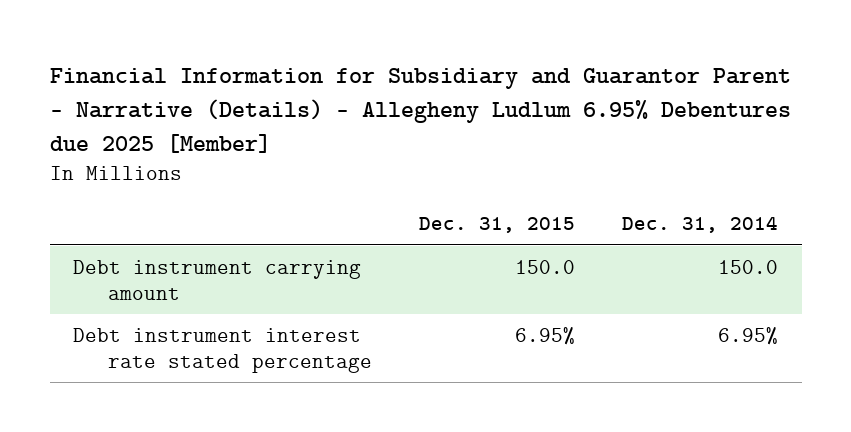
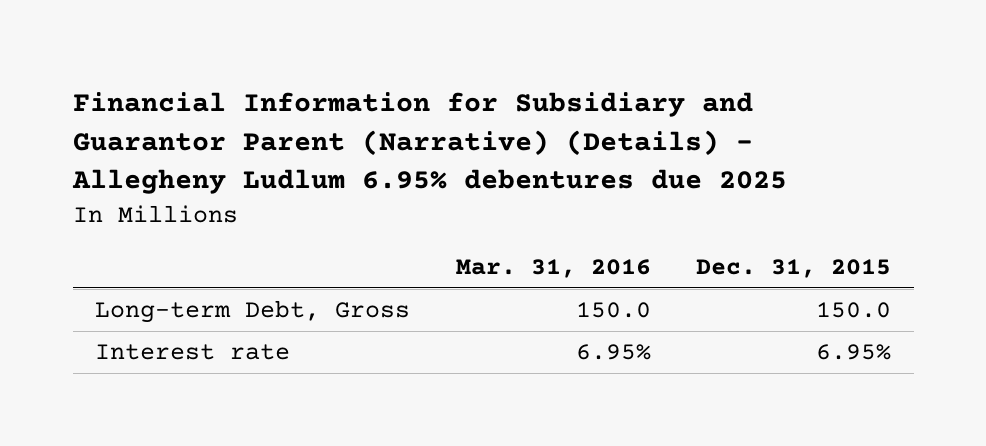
[49,68,791,153] Financial Information for Subsidiary and Guarantor Parent - Narrative (Details) - Allegheny Ludlum 6.95% Debentures due 2025 [Member] -> [71,92,787,195] Financial Information for Subsidiary and Guarantor Parent (Narrative) (Details) - Allegheny Ludlum 6.95% debentures due 2025
[622,216,779,234] Dec. 31, 2014 -> none
none -> [455,259,651,279] Mar. 31, 2016
[73,260,362,300] Debt instrument carrying amount -> [95,299,411,323] Long-term Debt, Gross
[73,328,372,373] Debt instrument interest rate stated percentage -> [95,343,291,360] Interest rate

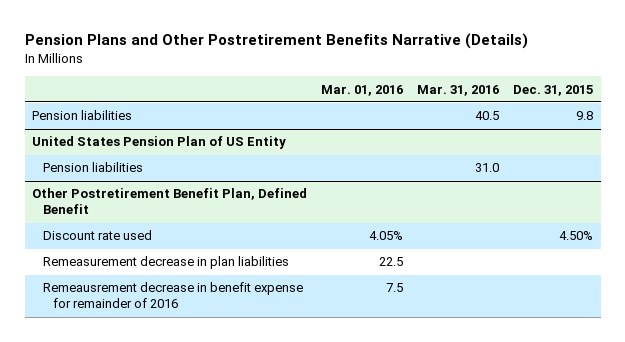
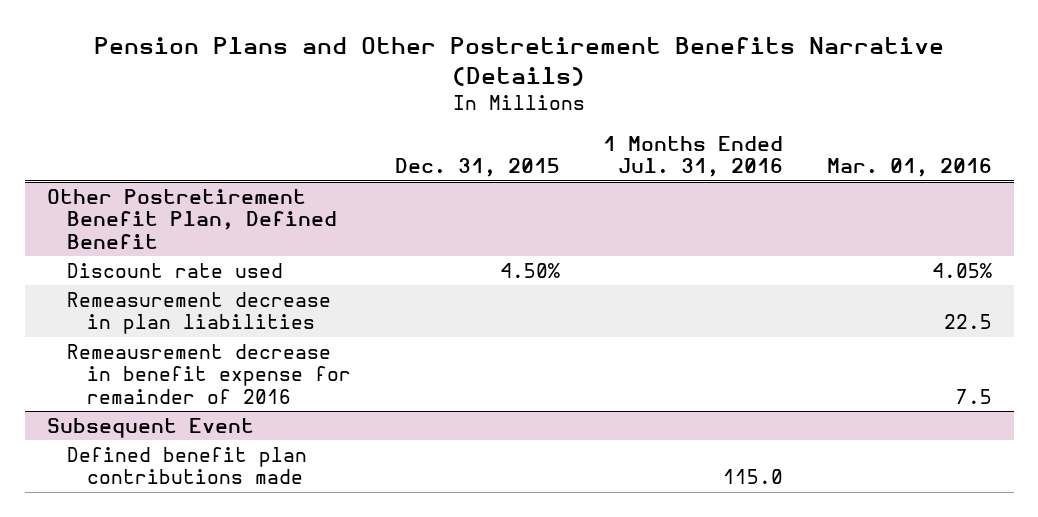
[417,84,500,96] Mar. 31, 2016 -> none
none -> [603,135,784,178] 1 Months Ended Jul. 31, 2016
[31,110,132,121] Pension liabilities -> none
[31,136,286,150] United States Pension Plan of US Entity -> none
[42,162,143,173] Pension liabilities -> none
none -> [46,417,254,438] Subsequent Event
none -> [66,446,307,485] Defined benefit plan contributions made

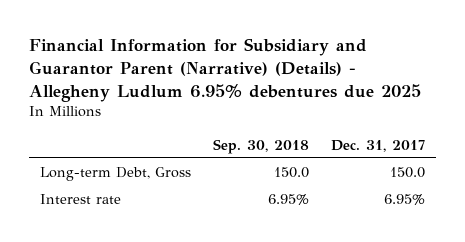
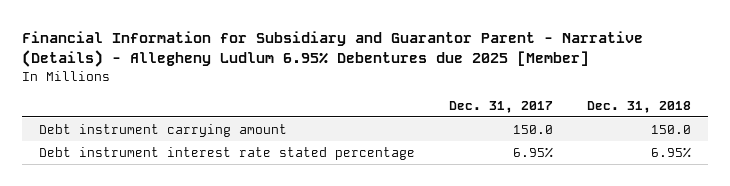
[28,38,421,102] Financial Information for Subsidiary and Guarantor Parent (Narrative) (Details) - Allegheny Ludlum 6.95% debentures due 2025 -> [22,30,644,68] Financial Information for Subsidiary and Guarantor Parent - Narrative (Details) - Allegheny Ludlum 6.95% Debentures due 2025 [Member]
[212,138,309,154] Sep. 30, 2018 -> none
none -> [586,100,691,113] Dec. 31, 2018
[39,167,191,182] Long-term Debt, Gross -> [39,123,288,137] Debt instrument carrying amount
[39,194,121,205] Interest rate -> [39,146,416,160] Debt instrument interest rate stated percentage

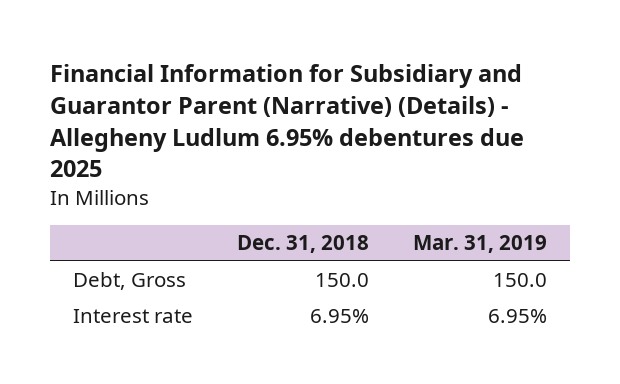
[22,30,644,68] Financial Information for Subsidiary and Guarantor Parent - Narrative (Details) - Allegheny Ludlum 6.95% Debentures due 2025 [Member] -> [50,64,525,178] Financial Information for Subsidiary and Guarantor Parent (Narrative) (Details) - Allegheny Ludlum 6.95% debentures due 2025
[449,100,554,113] Dec. 31, 2017 -> none
none -> [413,235,548,254] Mar. 31, 2019
[39,123,288,137] Debt instrument carrying amount -> [72,272,186,291] Debt, Gross
[39,146,416,160] Debt instrument interest rate stated percentage -> [72,309,193,324] Interest rate

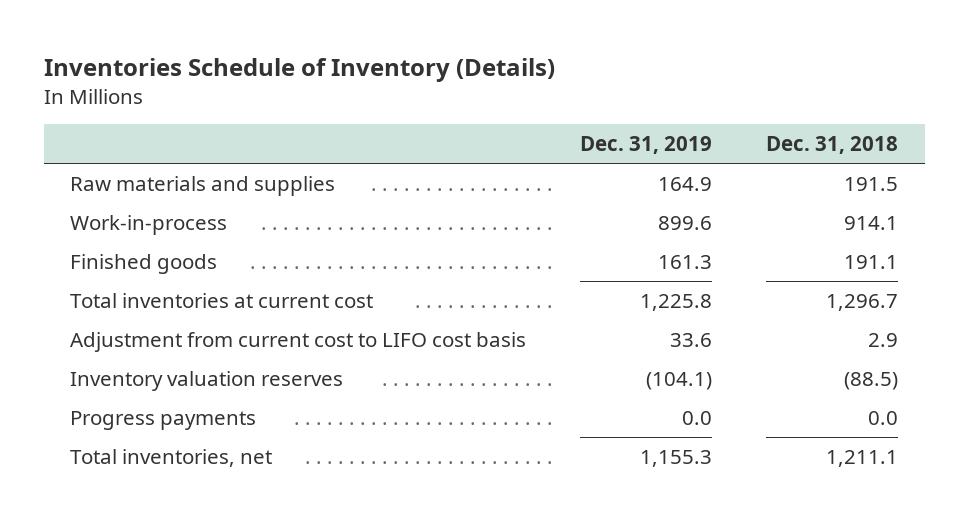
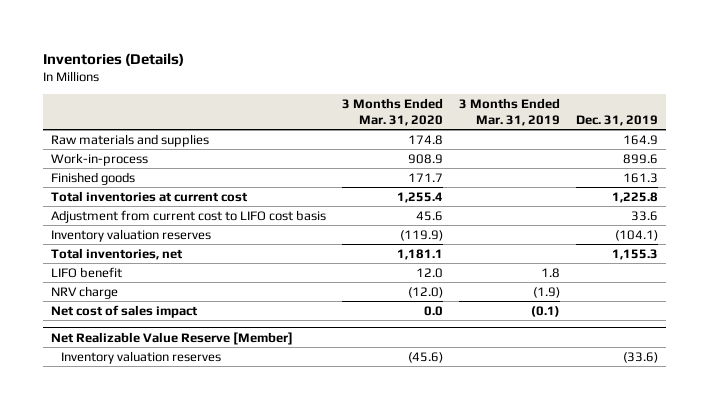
[43,57,555,82] Inventories Schedule of Inventory (Details) -> [43,52,185,66] Inventories (Details)
[765,136,898,155] Dec. 31, 2018 -> none
none -> [342,98,444,126] 3 Months Ended Mar. 31, 2020
none -> [459,98,561,126] 3 Months Ended Mar. 31, 2019
[70,411,257,431] Progress payments -> none
none -> [51,266,123,278] LIFO benefit
none -> [51,285,119,299] NRV charge
none -> [51,304,199,318] Net cost of sales impact
none -> [51,331,294,345] Net Realizable Value Reserve [Member]
none -> [60,350,221,364] Inventory valuation reserves

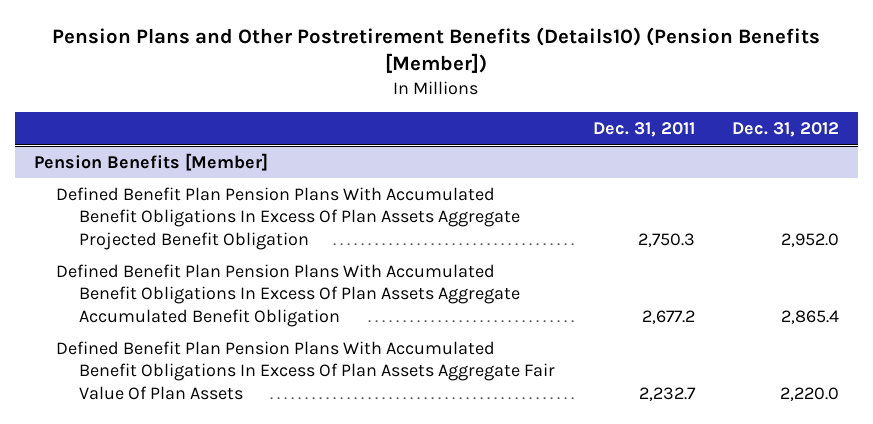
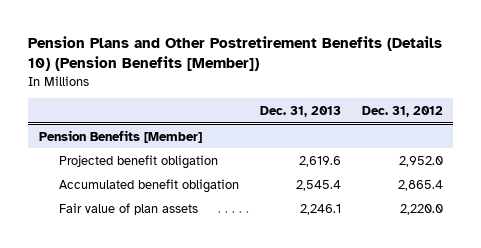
[52,26,821,74] Pension Plans and Other Postretirement Benefits (Details10) (Pension Benefits [Member]) -> [28,36,443,72] Pension Plans and Other Postretirement Benefits (Details 10) (Pension Benefits [Member])
[592,122,695,138] Dec. 31, 2011 -> none
none -> [259,105,341,117] Dec. 31, 2013
[56,186,521,250] Defined Benefit Plan Pension Plans With Accumulated Benefit Obligations In Excess Of Plan Assets Aggregate Projected Benefit Obligation -> [58,154,218,169] Projected benefit obligation
[56,263,521,327] Defined Benefit Plan Pension Plans With Accumulated Benefit Obligations In Excess Of Plan Assets Aggregate Accumulated Benefit Obligation -> [58,178,239,193] Accumulated benefit obligation
[56,340,556,400] Defined Benefit Plan Pension Plans With Accumulated Benefit Obligations In Excess Of Plan Assets Aggregate Fair Value Of Plan Assets -> [58,202,198,215] Fair value of plan assets

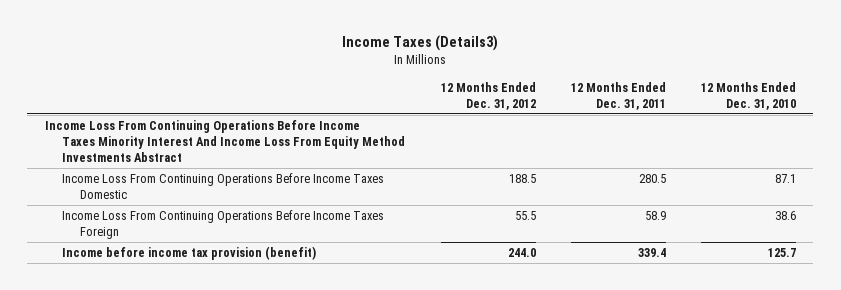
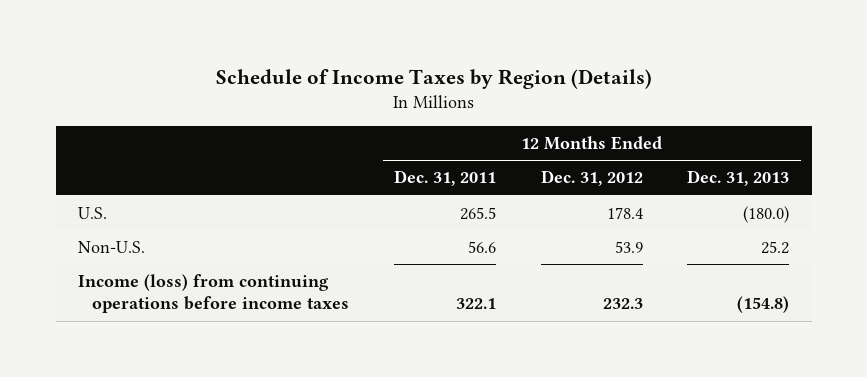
[342,35,499,52] Income Taxes (Details3) -> [215,68,652,89] Schedule of Income Taxes by Region (Details)
[700,81,796,110] 12 Months Ended Dec. 31, 2010 -> none
none -> [687,170,790,187] Dec. 31, 2013
[44,119,406,162] Income Loss From Continuing Operations Before Income Taxes Minority Interest And Income Loss From Equity Method Investments Abstract -> none
[62,172,385,199] Income Loss From Continuing Operations Before Income Taxes Domestic -> none
[62,209,385,239] Income Loss From Continuing Operations Before Income Taxes Foreign -> none
none -> [77,207,107,220] U.S.
none -> [77,241,145,254] Non-U.S.
[62,245,317,260] Income before income tax provision (benefit) -> [77,274,349,314] Income (loss) from continuing operations before income taxes
[507,247,536,257] 244.0 -> [602,298,643,310] 232.3
[637,247,666,257] 339.4 -> [455,298,496,310] 322.1

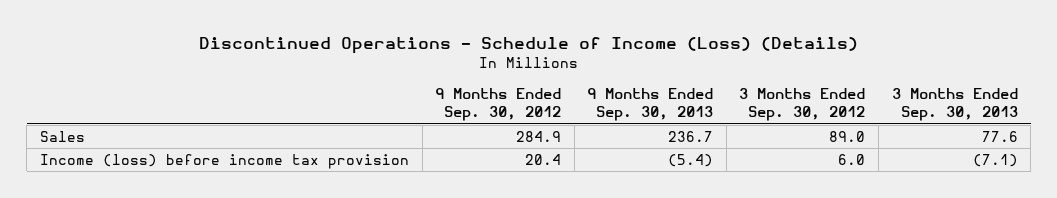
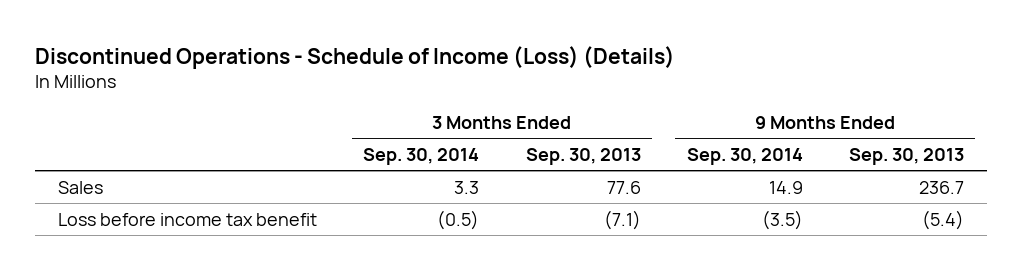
[435,87,562,122] 9 Months Ended Sep. 30, 2012 -> none
[739,87,866,122] 3 Months Ended Sep. 30, 2012 -> none
none -> [363,147,480,165] Sep. 30, 2014
none -> [686,147,803,165] Sep. 30, 2014
[39,154,409,170] Income (loss) before income tax provision -> [58,212,318,226] Loss before income tax benefit

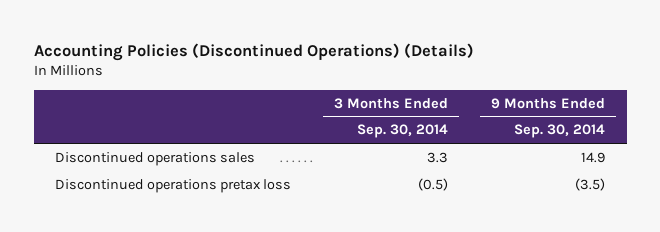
[35,45,676,69] Discontinued Operations - Schedule of Income (Loss) (Details) -> [33,43,474,62] Accounting Policies (Discontinued Operations) (Details)
[525,147,641,165] Sep. 30, 2013 -> none
[848,147,964,165] Sep. 30, 2013 -> none
[58,180,104,194] Sales -> [55,151,256,166] Discontinued operations sales
[58,212,318,226] Loss before income tax benefit -> [55,178,292,193] Discontinued operations pretax loss

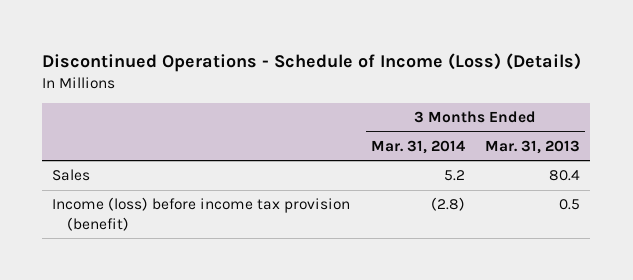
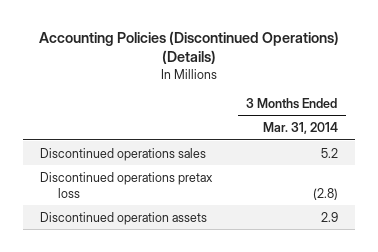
[42,52,582,72] Discontinued Operations - Schedule of Income (Loss) (Details) -> [38,30,339,65] Accounting Policies (Discontinued Operations) (Details)
[485,140,581,155] Mar. 31, 2013 -> none
[52,169,91,182] Sales -> [40,147,207,161] Discontinued operations sales
[52,197,351,231] Income (loss) before income tax provision (benefit) -> [40,171,214,198] Discontinued operations pretax loss
none -> [40,211,208,225] Discontinued operation assets

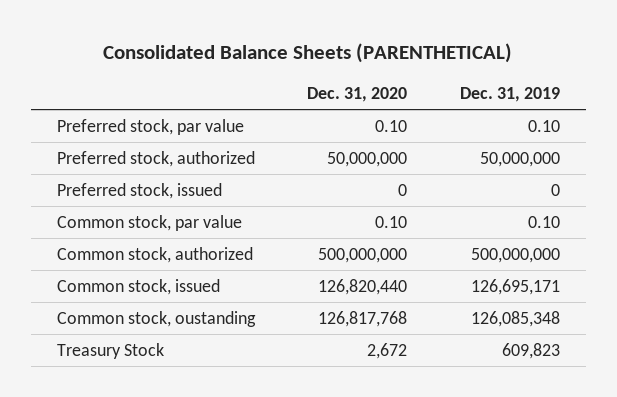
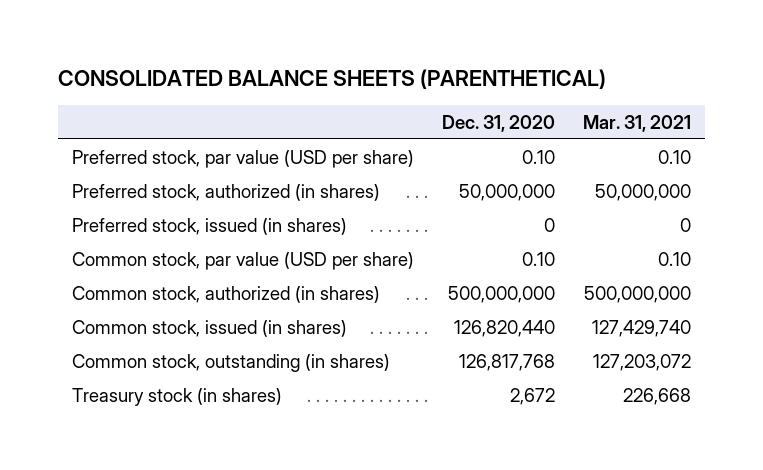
[103,42,513,63] Consolidated Balance Sheets (PARENTHETICAL) -> [57,69,606,90] CONSOLIDATED BALANCE SHEETS (PARENTHETICAL)
[459,86,560,102] Dec. 31, 2019 -> none
none -> [582,114,691,132] Mar. 31, 2021
[56,118,244,135] Preferred stock, par value -> [71,149,414,168] Preferred stock, par value (USD per share)
[56,150,255,167] Preferred stock, authorized -> [71,183,380,201] Preferred stock, authorized (in shares)
[56,182,222,199] Preferred stock, issued -> [71,217,347,235] Preferred stock, issued (in shares)
[56,214,242,231] Common stock, par value -> [71,251,414,270] Common stock, par value (USD per share)
[56,246,253,263] Common stock, authorized -> [71,285,380,303] Common stock, authorized (in shares)
[56,278,220,295] Common stock, issued -> [71,319,347,337] Common stock, issued (in shares)
[56,310,256,327] Common stock, oustanding -> [71,353,390,372] Common stock, outstanding (in shares)
[56,342,164,359] Treasury Stock -> [71,387,282,406] Treasury stock (in shares)

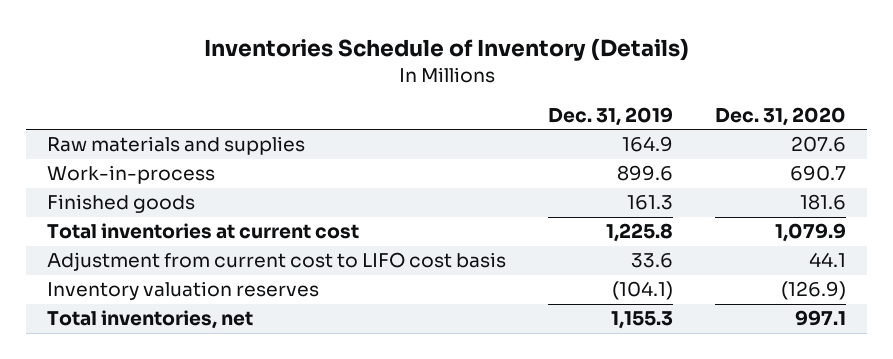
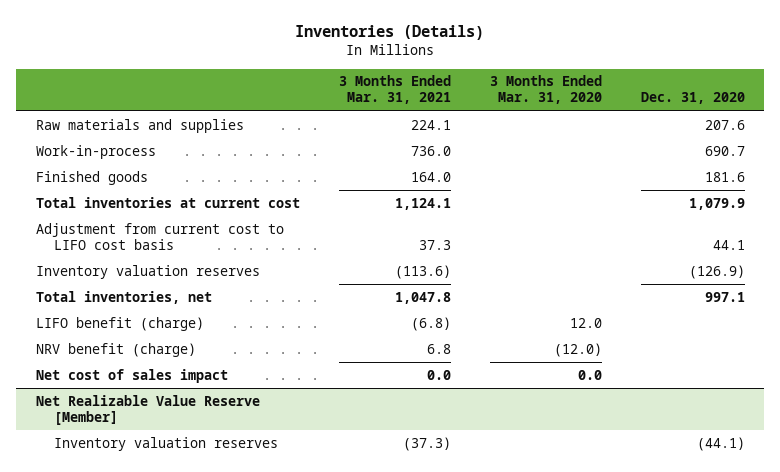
[203,37,689,61] Inventories Schedule of Inventory (Details) -> [295,25,485,41] Inventories (Details)
[548,106,674,126] Dec. 31, 2019 -> none
none -> [338,75,451,105] 3 Months Ended Mar. 31, 2021
none -> [489,75,602,105] 3 Months Ended Mar. 31, 2020
none -> [35,316,204,331] LIFO benefit (charge)
none -> [35,342,196,357] NRV benefit (charge)
none -> [35,368,228,383] Net cost of sales impact
none -> [35,394,260,425] Net Realizable Value Reserve [Member]
none -> [54,436,279,451] Inventory valuation reserves

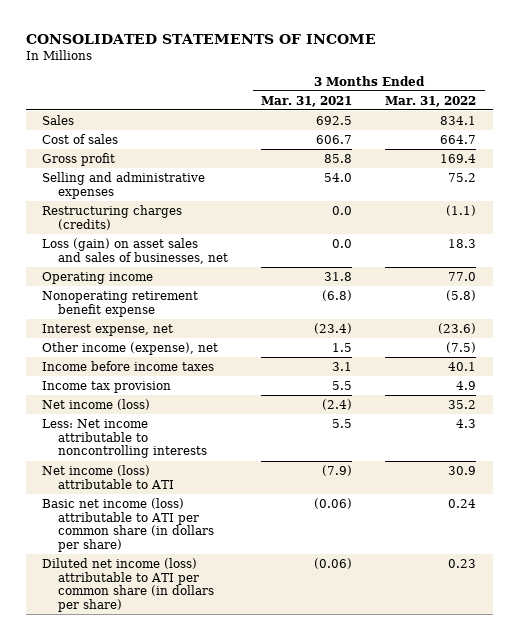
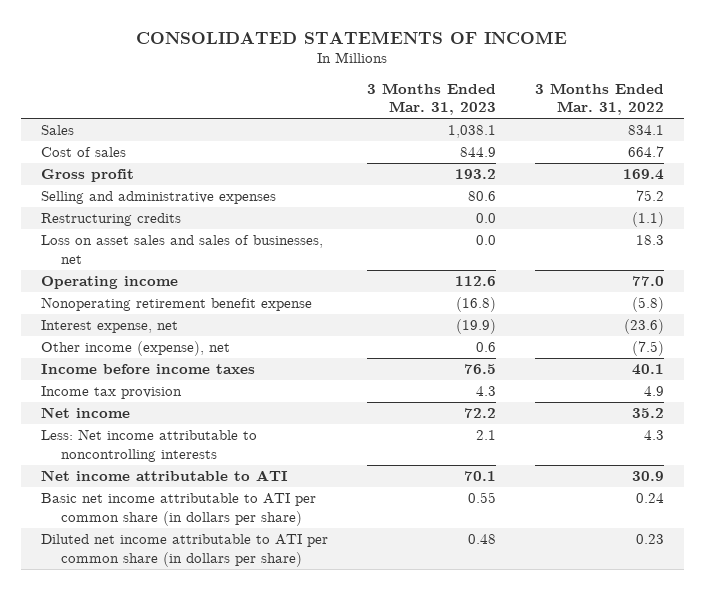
[261,95,353,107] Mar. 31, 2021 -> none
none -> [366,82,496,116] 3 Months Ended Mar. 31, 2023
[42,204,183,230] Restructuring charges (credits) -> [40,213,181,227] Restructuring credits
[42,237,228,264] Loss (gain) on asset sales and sales of businesses, net -> [40,235,323,264] Loss on asset sales and sales of businesses, net
[42,398,151,410] Net income (loss) -> [40,407,130,419] Net income
[42,464,174,489] Net income (loss) attributable to ATI -> [40,470,288,482] Net income attributable to ATI
[42,497,214,553] Basic net income (loss) attributable to ATI per common share (in dollars per share) -> [40,493,316,526] Basic net income attributable to ATI per common share (in dollars per share)
[42,557,214,613] Diluted net income (loss) attributable to ATI per common share (in dollars per share) -> [40,534,328,567] Diluted net income attributable to ATI per common share (in dollars per share)

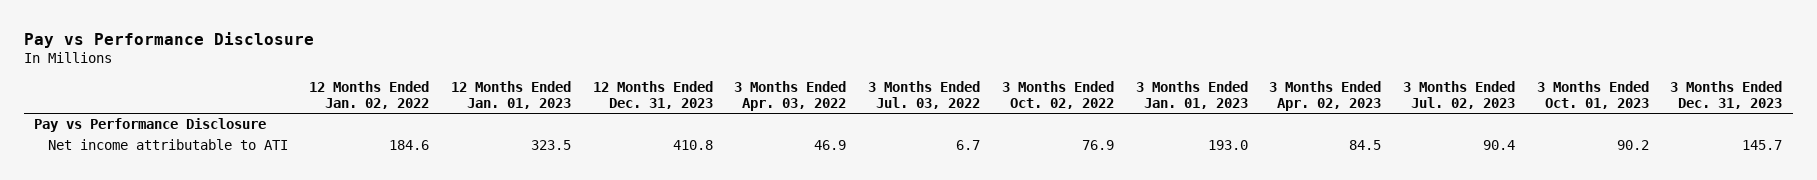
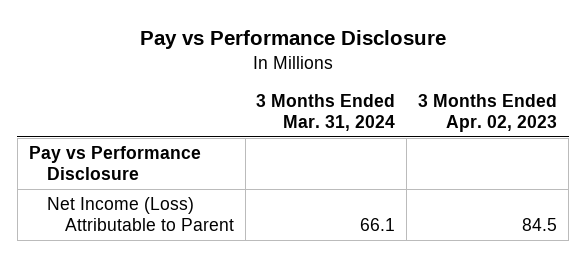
[309,80,430,109] 12 Months Ended Jan. 02, 2022 -> none
[451,80,572,109] 12 Months Ended Jan. 01, 2023 -> none
[592,80,713,109] 12 Months Ended Dec. 31, 2023 -> none
[734,80,847,111] 3 Months Ended Apr. 03, 2022 -> none
[868,80,981,109] 3 Months Ended Jul. 03, 2022 -> none
[1001,80,1114,109] 3 Months Ended Oct. 02, 2022 -> none
[1135,80,1248,109] 3 Months Ended Jan. 01, 2023 -> none
[1402,80,1515,109] 3 Months Ended Jul. 02, 2023 -> none
[1536,80,1649,109] 3 Months Ended Oct. 01, 2023 -> none
[1670,80,1783,109] 3 Months Ended Dec. 31, 2023 -> none
none -> [256,94,396,132] 3 Months Ended Mar. 31, 2024
[47,139,288,151] Net income attributable to ATI -> [46,196,234,232] Net Income (Loss) Attributable to Parent

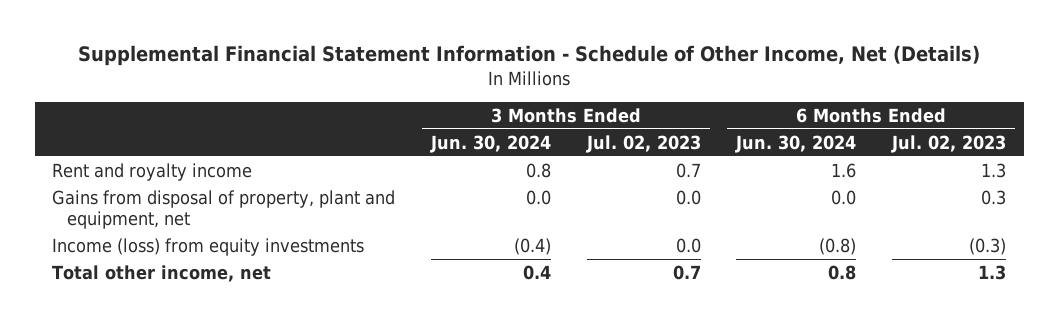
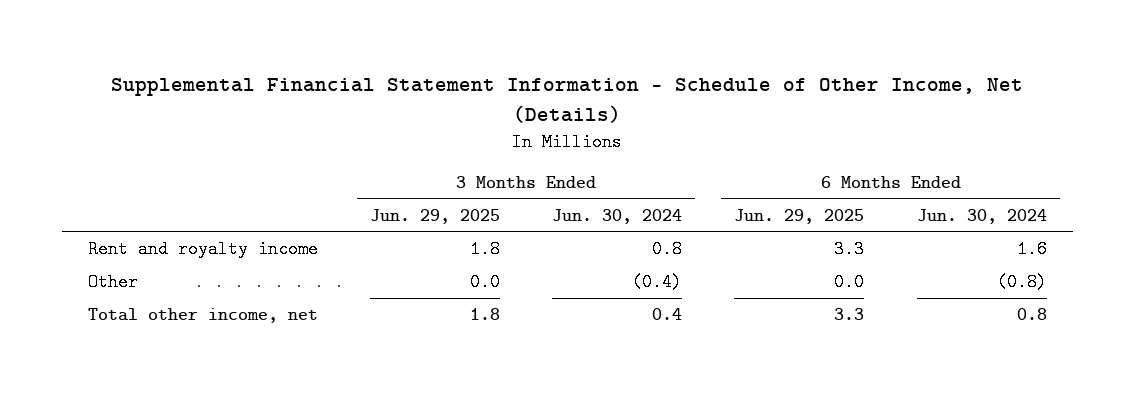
[585,134,701,153] Jul. 02, 2023 -> none
[891,134,1007,153] Jul. 02, 2023 -> none
none -> [370,208,501,224] Jun. 29, 2025
none -> [734,208,865,224] Jun. 29, 2025
[52,189,396,230] Gains from disposal of property, plant and equipment, net -> none
[52,237,365,256] Income (loss) from equity investments -> [87,273,138,292] Other

